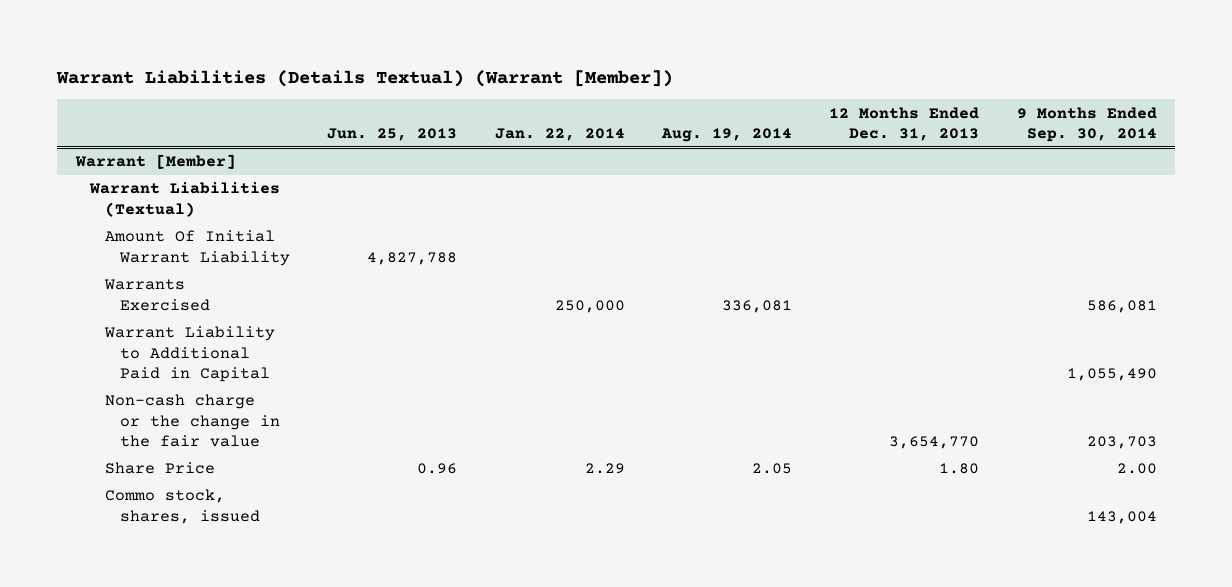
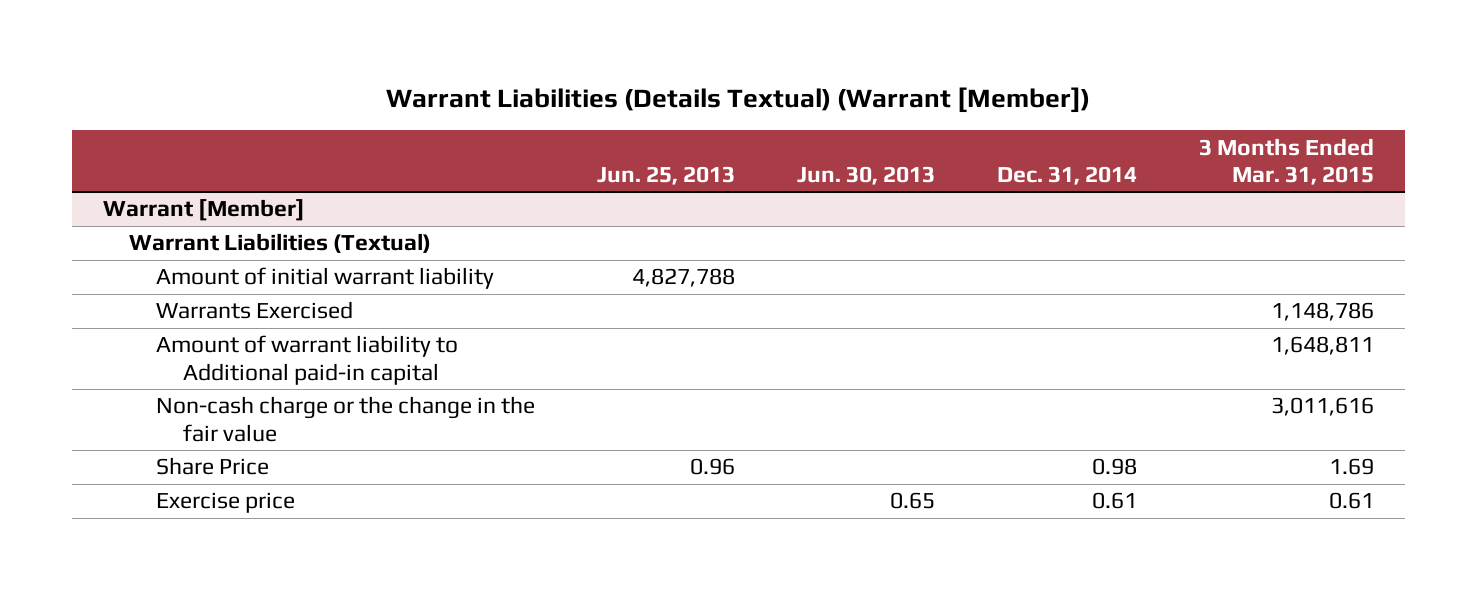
[494,128,625,142] Jan. 22, 2014 -> none
[660,128,792,143] Aug. 19, 2014 -> none
[829,106,980,142] 12 Months Ended Dec. 31, 2013 -> none
[1016,106,1157,143] 9 Months Ended Sep. 30, 2014 -> none
none -> [796,166,935,186] Jun. 30, 2013
none -> [996,166,1137,186] Dec. 31, 2014
none -> [1199,137,1375,186] 3 Months Ended Mar. 31, 2015
[105,230,290,266] Amount Of Initial Warrant Liability -> [155,267,494,290] Amount of initial warrant liability
[104,326,276,383] Warrant Liability to Additional Paid in Capital -> [155,335,458,385] Amount of warrant liability to Additional paid-in capital
[105,489,260,524] Commo stock, shares, issued -> none
none -> [155,492,295,514] Exercise price

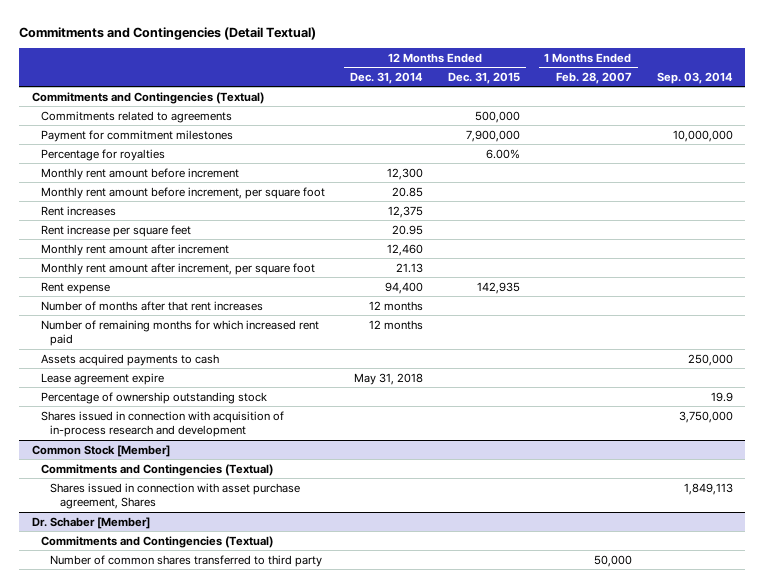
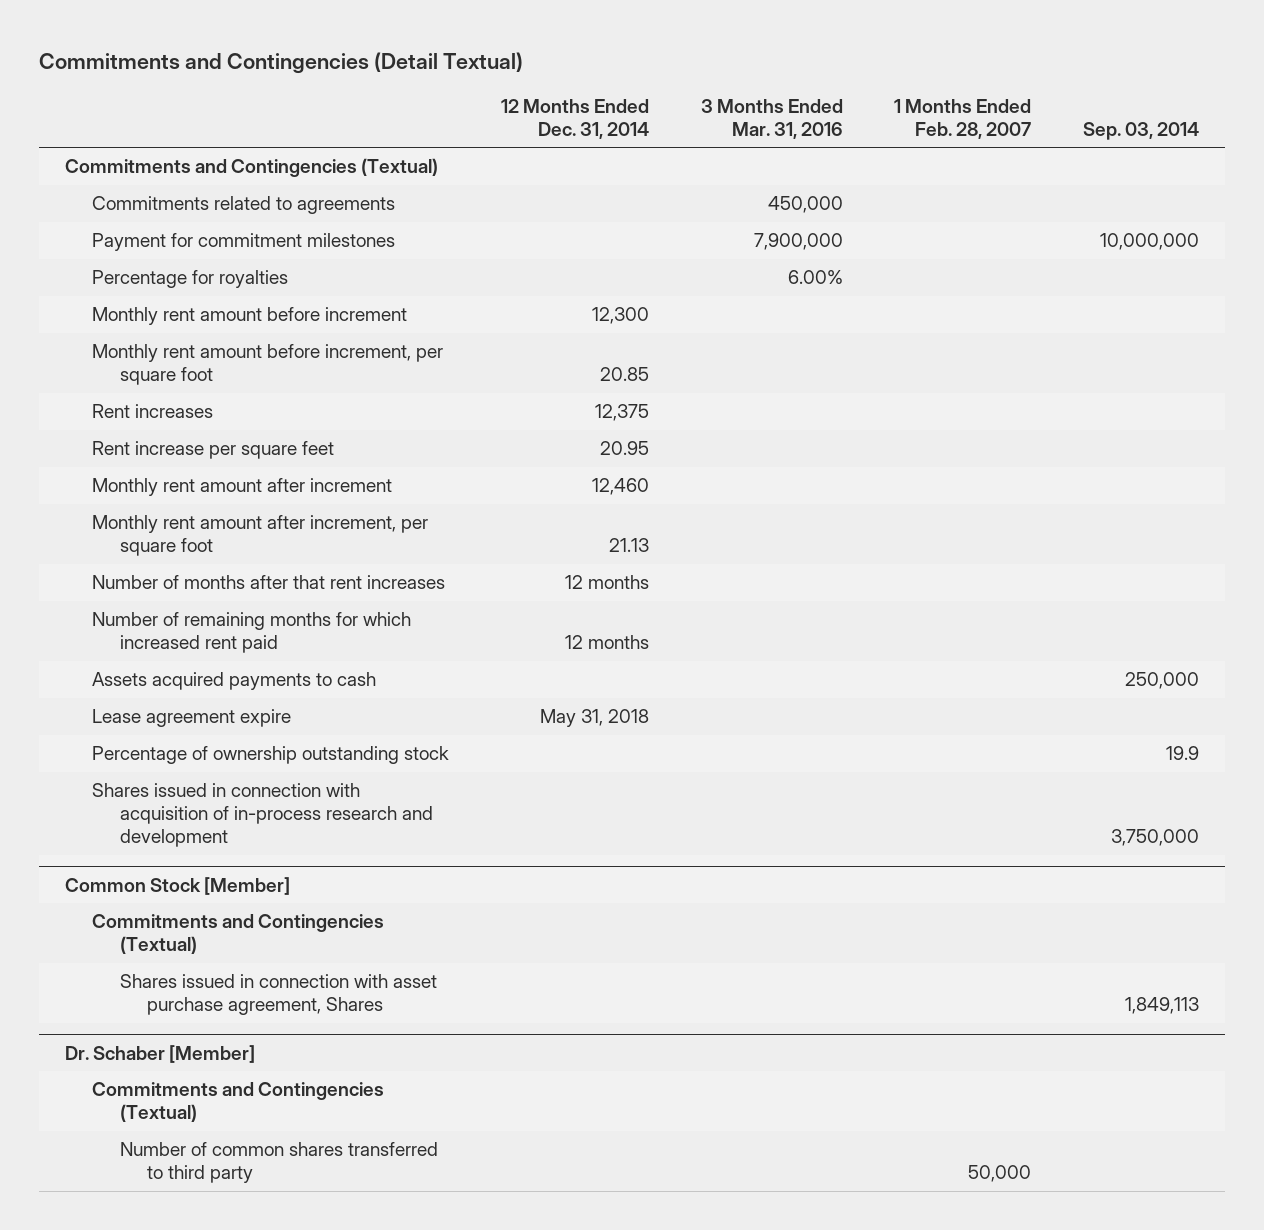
[447,71,520,84] Dec. 31, 2015 -> none
none -> [700,98,843,139] 3 Months Ended Mar. 31, 2016
[40,281,110,294] Rent expense -> none

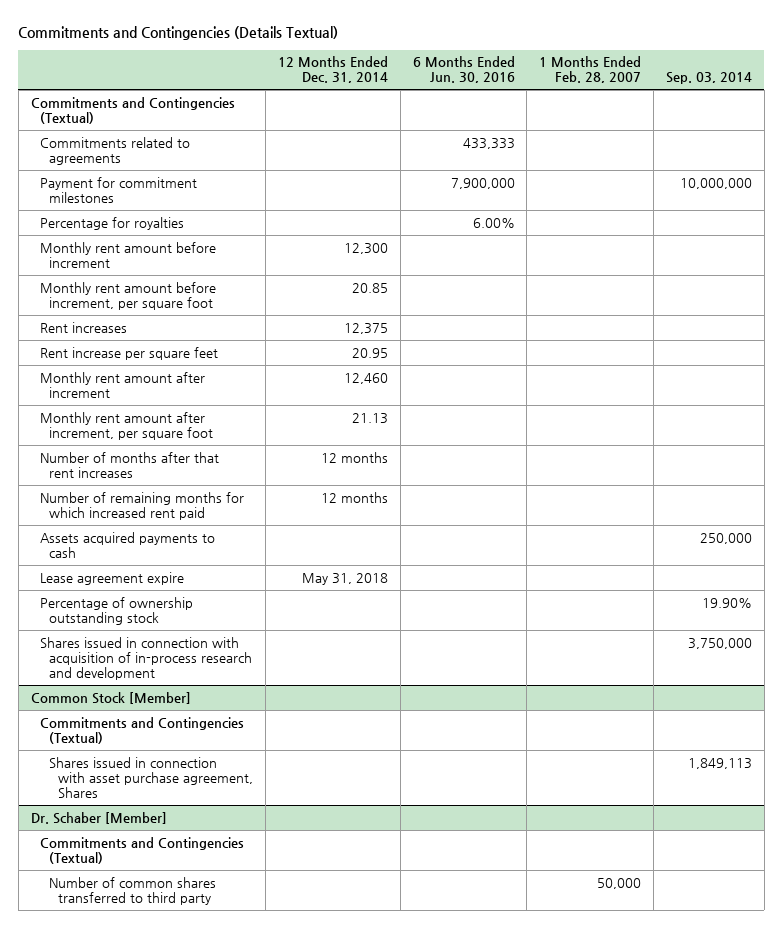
[39,51,524,74] Commitments and Contingencies (Detail Textual) -> [18,26,339,41] Commitments and Contingencies (Details Textual)
[700,98,843,139] 3 Months Ended Mar. 31, 2016 -> none
none -> [412,56,515,84] 6 Months Ended Jun. 30, 2016
[1165,746,1199,761] 19.9 -> [702,597,753,608] 19.90%

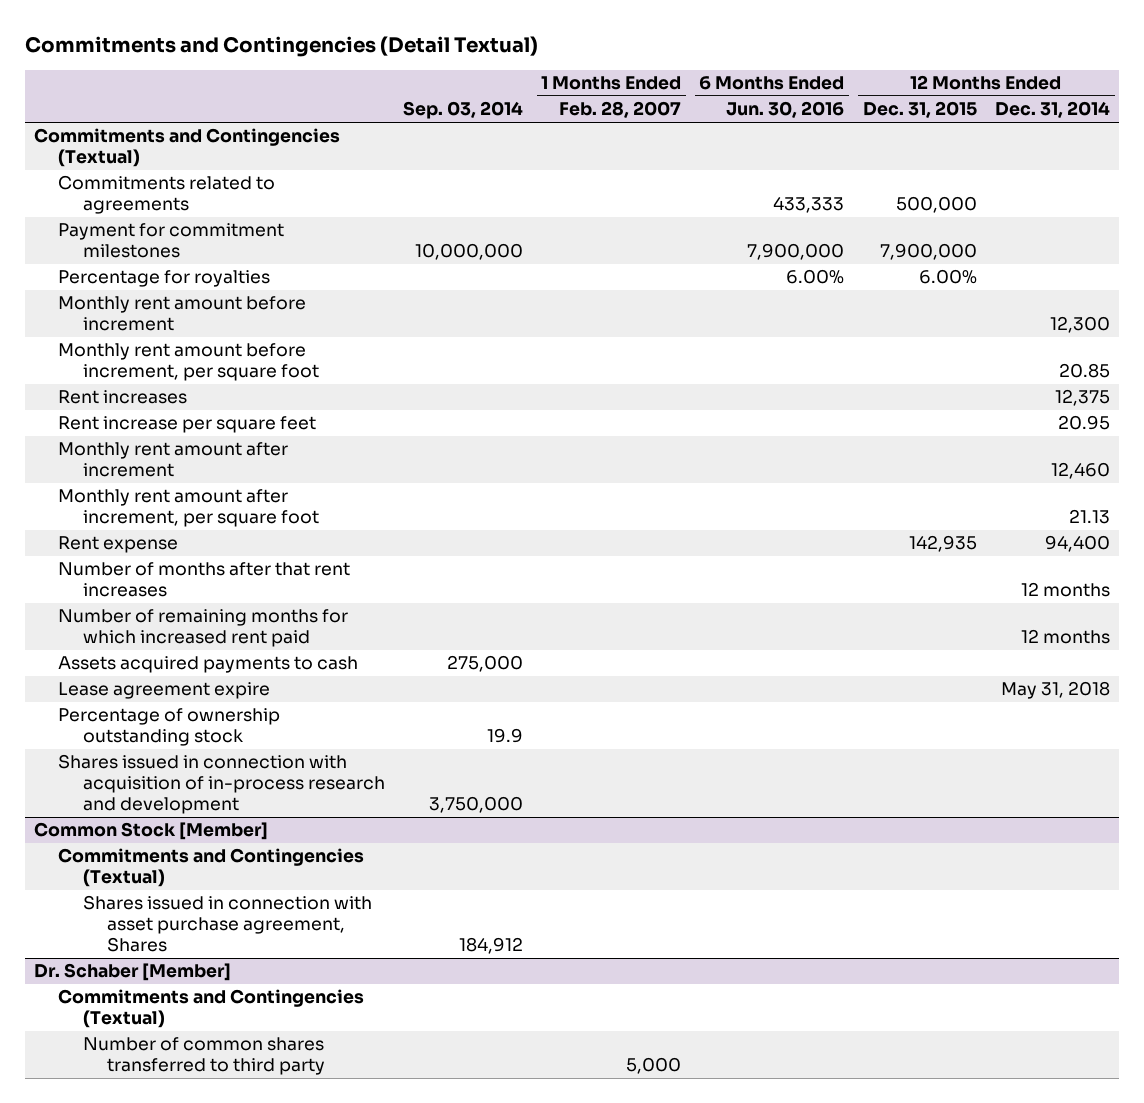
[18,26,339,41] Commitments and Contingencies (Details Textual) -> [25,36,539,58] Commitments and Contingencies (Detail Textual)
none -> [862,101,977,119] Dec. 31, 2015
none -> [58,536,179,554] Rent expense
[700,532,753,544] 250,000 -> [446,655,523,673] 275,000
[702,597,753,608] 19.90% -> [486,728,523,744] 19.9
[688,757,753,769] 1,849,113 -> [458,936,523,954] 184,912
[597,877,642,889] 50,000 -> [626,1057,682,1075] 5,000

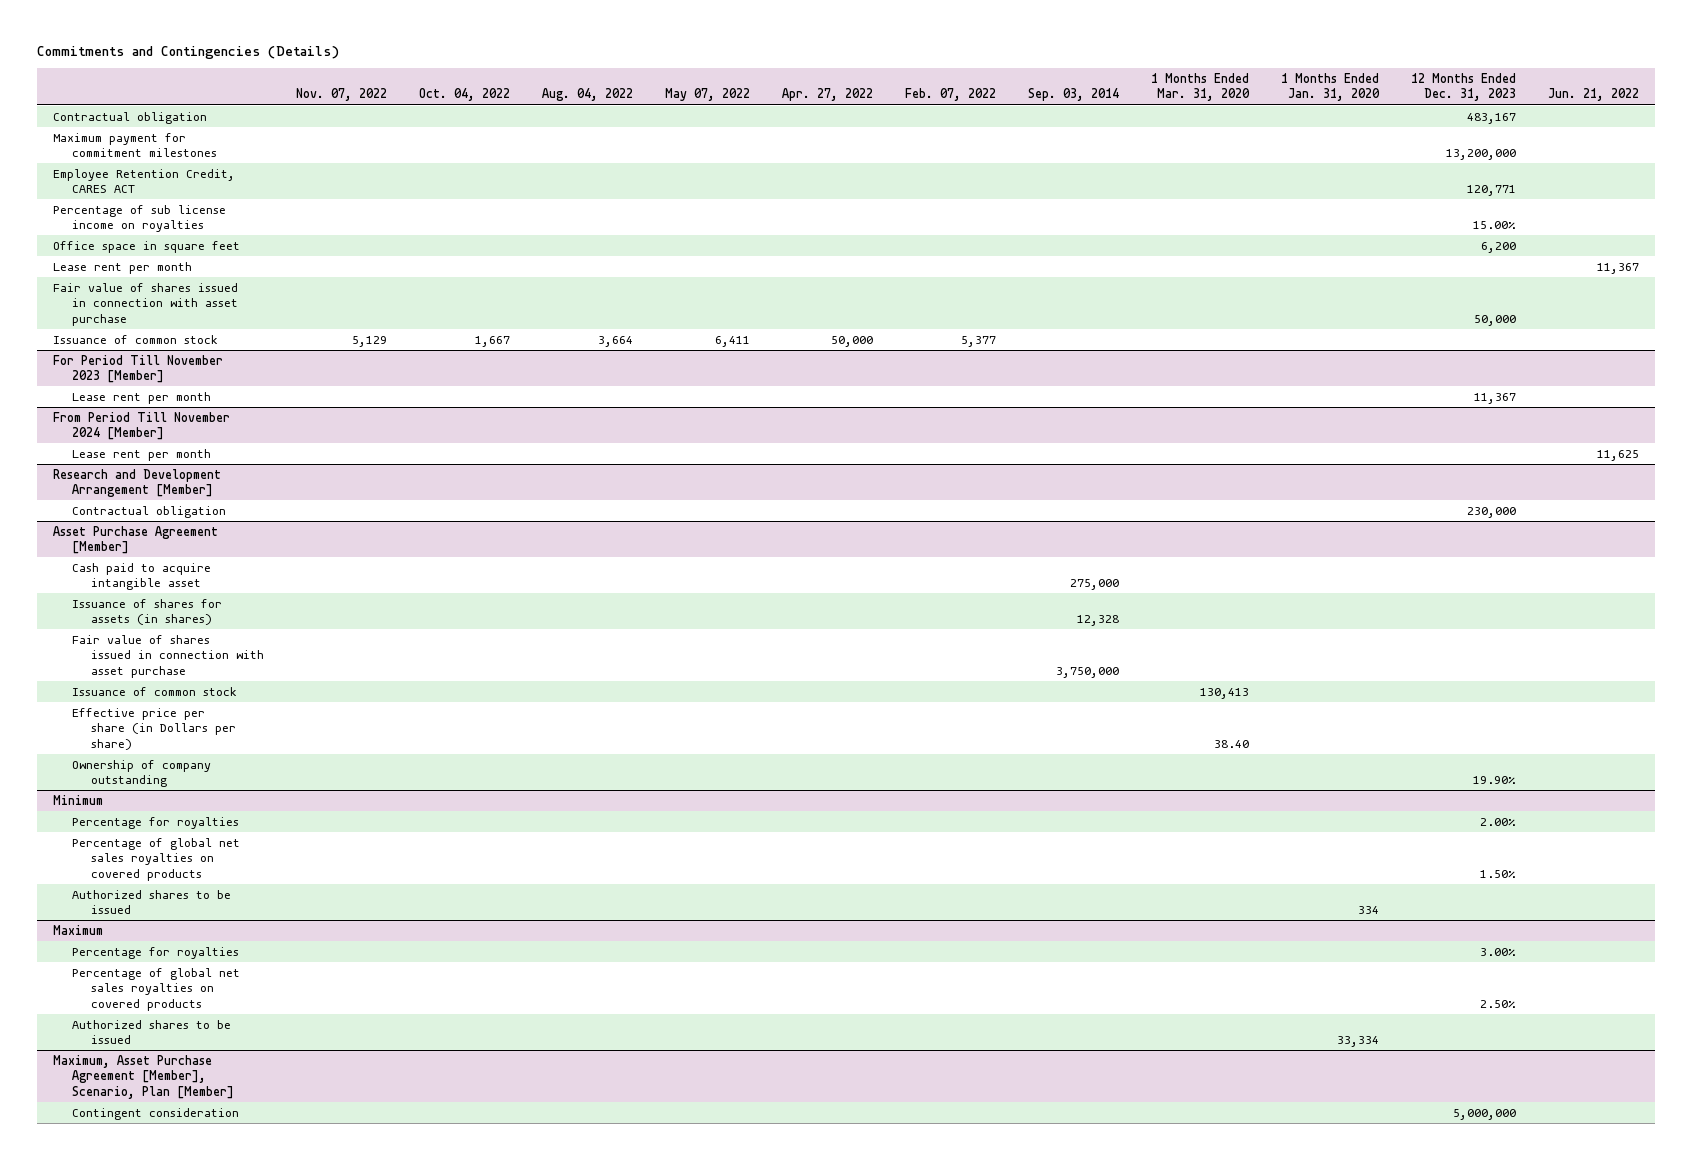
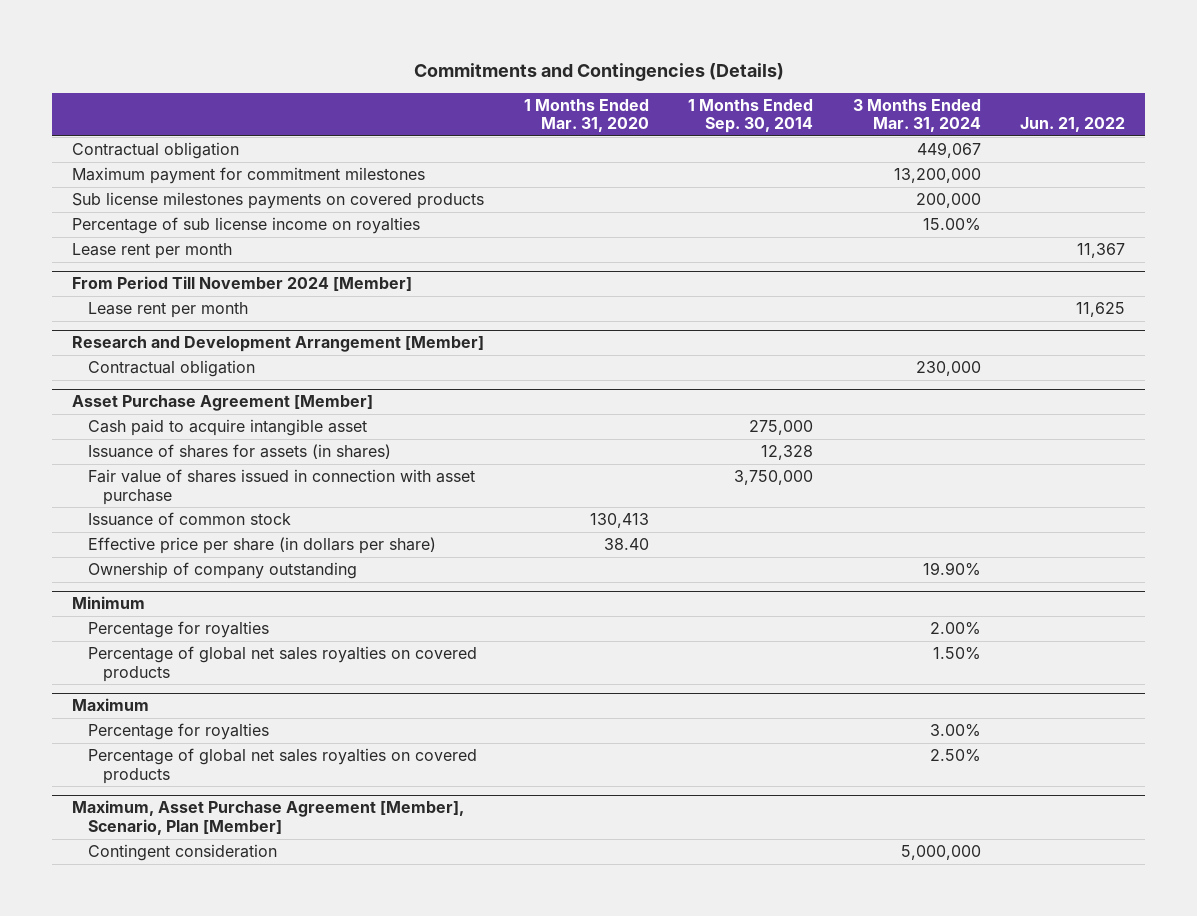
[295,88,387,102] Nov. 07, 2022 -> none
[418,88,510,102] Oct. 04, 2022 -> none
[541,88,633,102] Aug. 04, 2022 -> none
[664,88,750,102] May 07, 2022 -> none
[781,88,873,102] Apr. 27, 2022 -> none
[904,88,996,102] Feb. 07, 2022 -> none
[1027,88,1119,102] Sep. 03, 2014 -> none
[1280,72,1380,102] 1 Months Ended Jan. 31, 2020 -> none
[1410,72,1516,102] 12 Months Ended Dec. 31, 2023 -> none
none -> [688,98,814,134] 1 Months Ended Sep. 30, 2014
none -> [852,98,981,133] 3 Months Ended Mar. 31, 2024
[52,168,235,194] Employee Retention Credit, CARES ACT -> none
none -> [72,192,485,210] Sub license milestones payments on covered products
[52,240,240,253] Office space in square feet -> none
[52,282,238,326] Fair value of shares issued in connection with asset purchase -> none
[52,334,218,344] Issuance of common stock -> none
[52,354,223,384] For Period Till November 2023 [Member] -> none
[71,391,211,404] Lease rent per month -> none
[71,707,236,750] Effective price per share (in Dollars per share) -> [87,537,436,555] Effective price per share (in dollars per share)
[71,889,231,915] Authorized shares to be issued -> none
[71,1019,231,1045] Authorized shares to be issued -> none

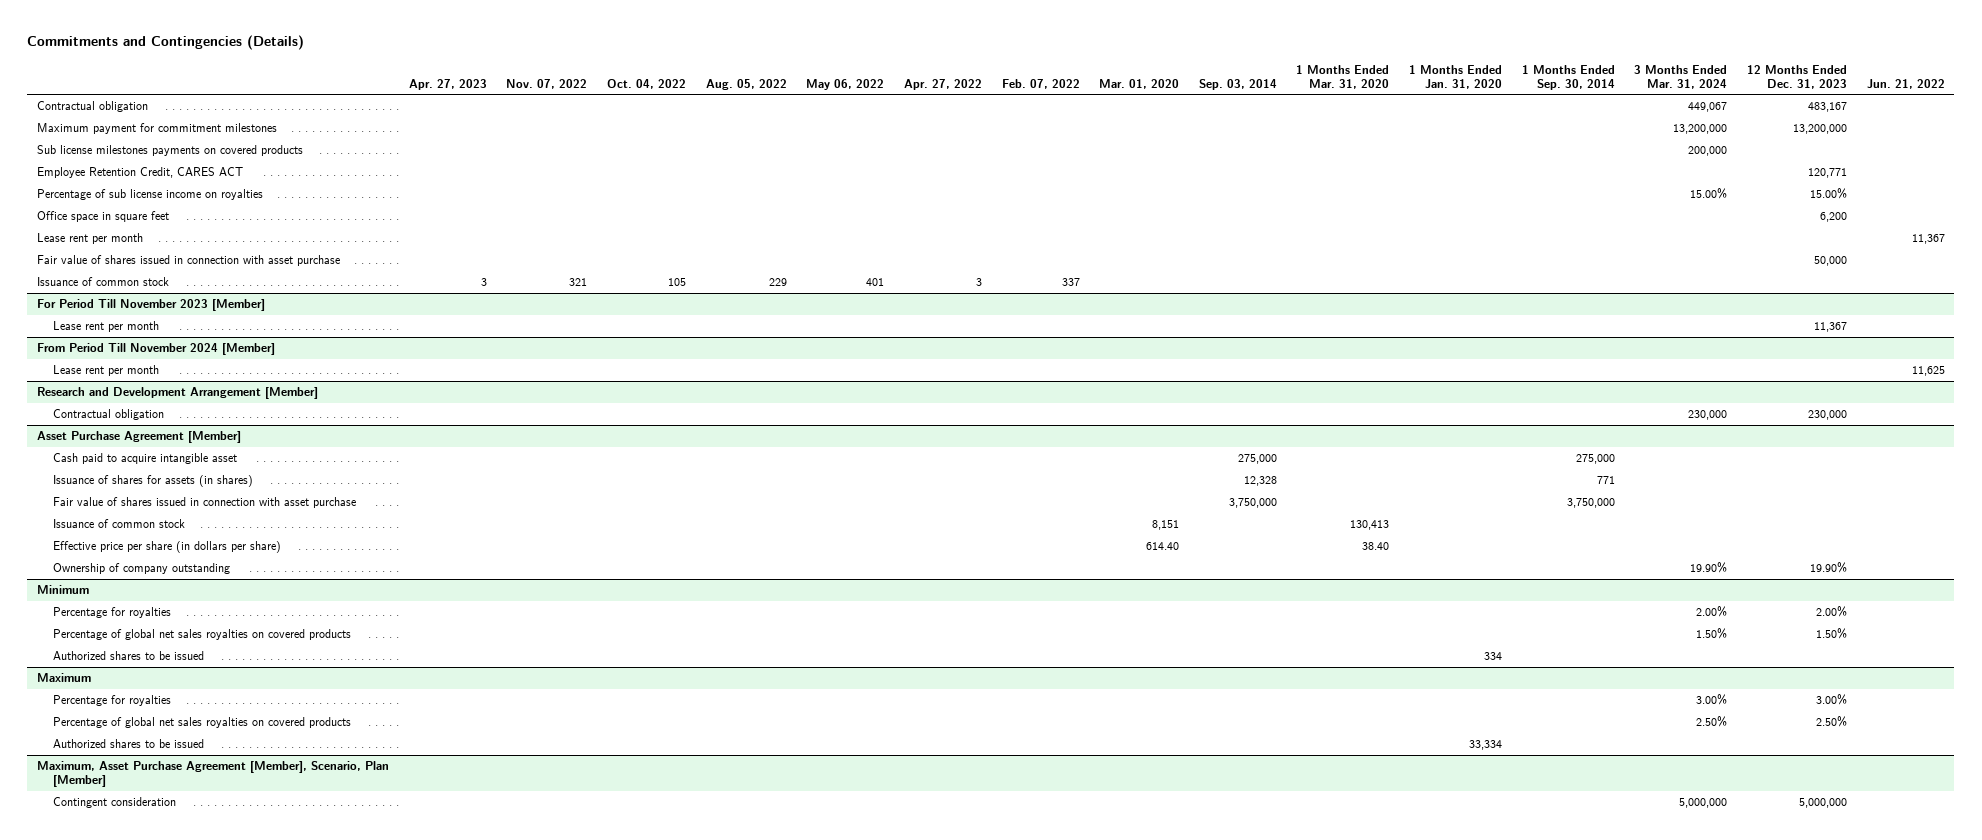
none -> [408,78,487,90] Apr. 27, 2023
none -> [506,78,588,89] Nov. 07, 2022
none -> [607,78,687,89] Oct. 04, 2022
none -> [705,78,787,90] Aug. 05, 2022
none -> [806,78,885,90] May 06, 2022
none -> [903,78,982,90] Apr. 27, 2022
none -> [1001,78,1080,89] Feb. 07, 2022
none -> [1099,78,1180,89] Mar. 01, 2020
none -> [1198,78,1277,90] Sep. 03, 2014
none -> [1409,64,1503,89] 1 Months Ended Jan. 31, 2020
none -> [1746,64,1847,89] 12 Months Ended Dec. 31, 2023
none -> [37,167,244,179] Employee Retention Credit, CARES ACT
none -> [37,211,170,223] Office space in square feet
none -> [37,255,341,267] Fair value of shares issued in connection with asset purchase
none -> [37,277,170,287] Issuance of common stock
none -> [37,299,266,312] For Period Till November 2023 [Member]
none -> [52,321,159,333] Lease rent per month
[761,445,814,461] 12,328 -> [1596,476,1615,485] 771
none -> [52,651,204,661] Authorized shares to be issued
none -> [52,739,204,749] Authorized shares to be issued

